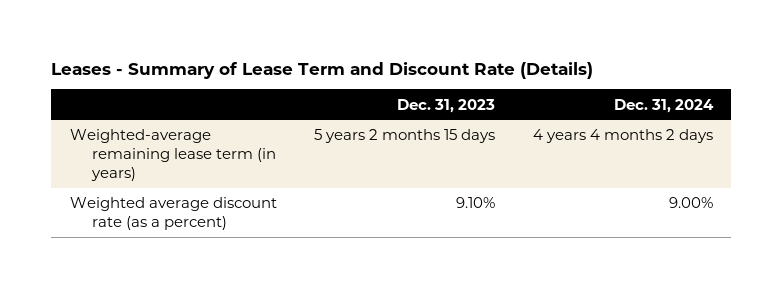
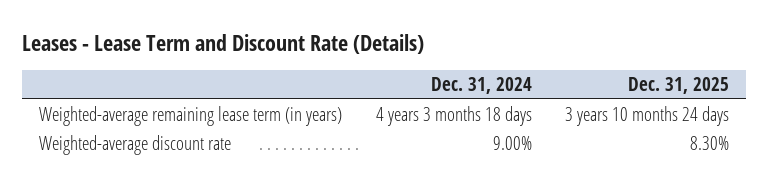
[51,61,594,79] Leases - Summary of Lease Term and Discount Rate (Details) -> [22,34,425,55] Leases - Lease Term and Discount Rate (Details)
[397,98,496,113] Dec. 31, 2023 -> none
none -> [628,76,730,94] Dec. 31, 2025
[532,129,713,144] 4 years 4 months 2 days -> [375,106,532,127] 4 years 3 months 18 days
[70,197,278,231] Weighted average discount rate (as a percent) -> [39,135,232,156] Weighted-average discount rate

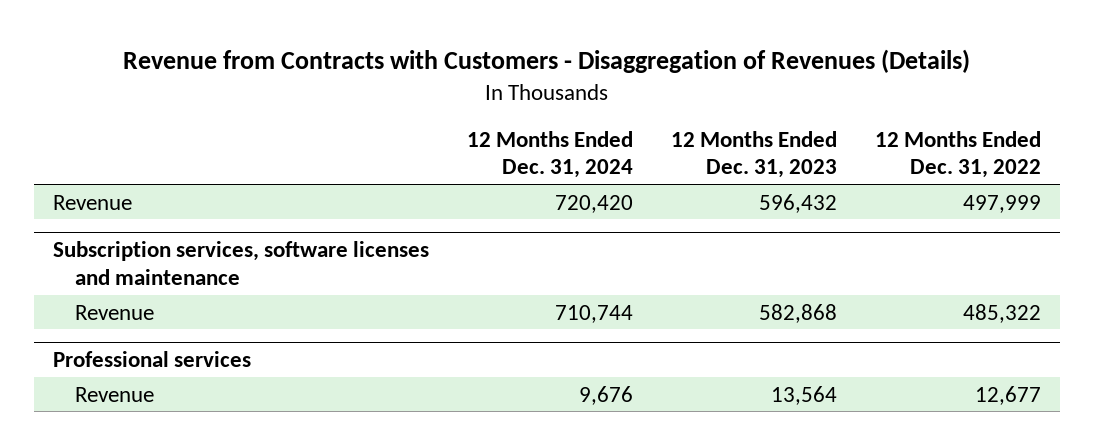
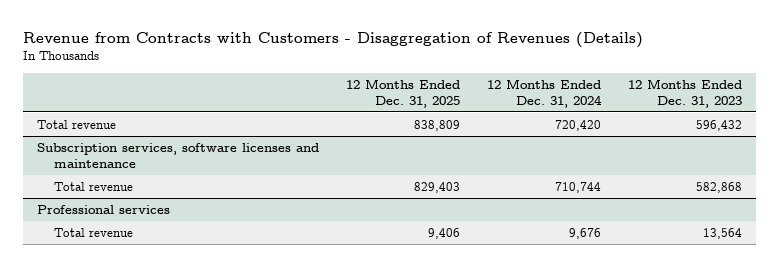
[874,130,1041,179] 12 Months Ended Dec. 31, 2022 -> none
none -> [346,78,461,108] 12 Months Ended Dec. 31, 2025
[53,194,133,210] Revenue -> [36,119,116,129] Total revenue
[74,304,154,320] Revenue -> [54,181,134,191] Total revenue
[74,386,154,402] Revenue -> [54,227,134,237] Total revenue

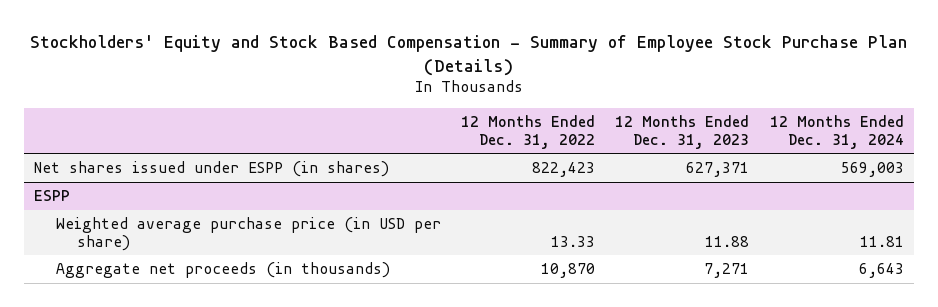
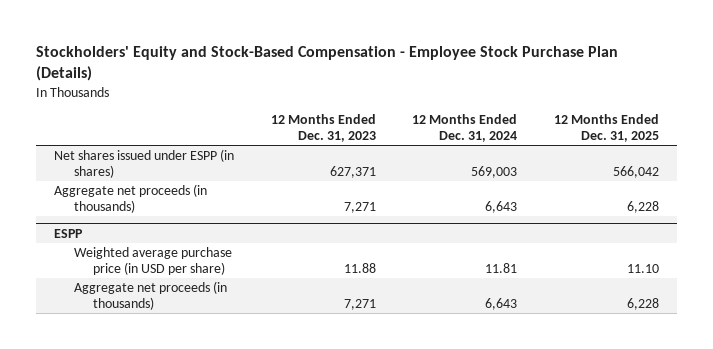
[29,34,907,76] Stockholders' Equity and Stock Based Compensation - Summary of Employee Stock Purchase Plan (Details) -> [35,45,618,82] Stockholders' Equity and Stock-Based Compensation - Employee Stock Purchase Plan (Details)
[460,114,595,149] 12 Months Ended Dec. 31, 2022 -> none
none -> [554,114,660,143] 12 Months Ended Dec. 31, 2025
none -> [54,184,208,214] Aggregate net proceeds (in thousands)

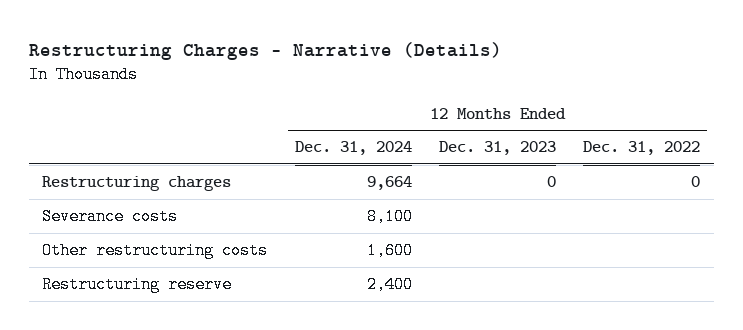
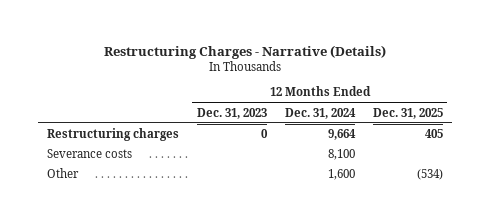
[583,141,701,156] Dec. 31, 2022 -> none
none -> [372,107,443,119] Dec. 31, 2025
[42,276,233,294] Restructuring reserve -> none
[42,242,269,260] Other restructuring costs -> [46,168,79,179] Other

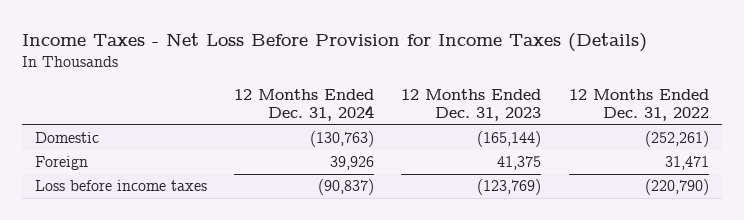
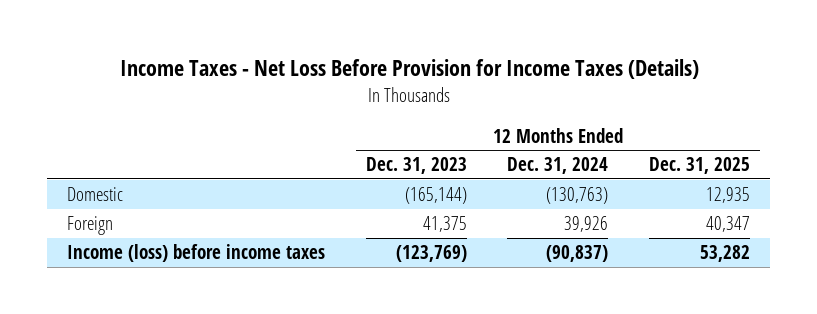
[568,88,709,121] 12 Months Ended Dec. 31, 2022 -> none
none -> [649,157,751,175] Dec. 31, 2025
[35,180,208,192] Loss before income taxes -> [67,244,326,263] Income (loss) before income taxes

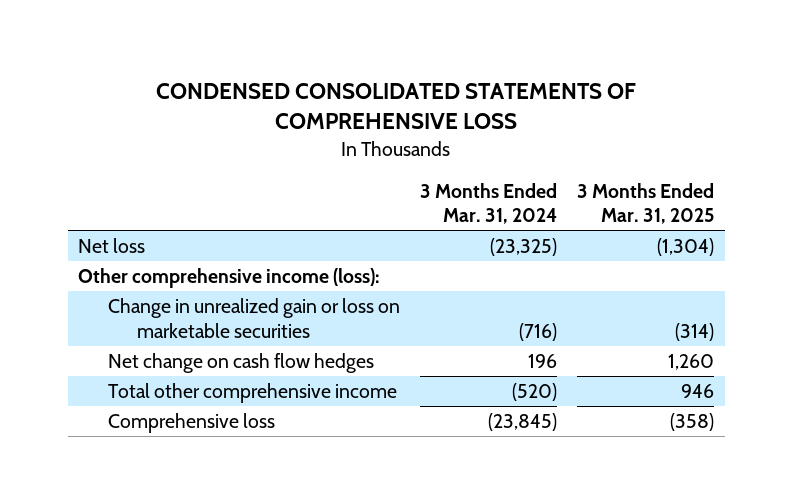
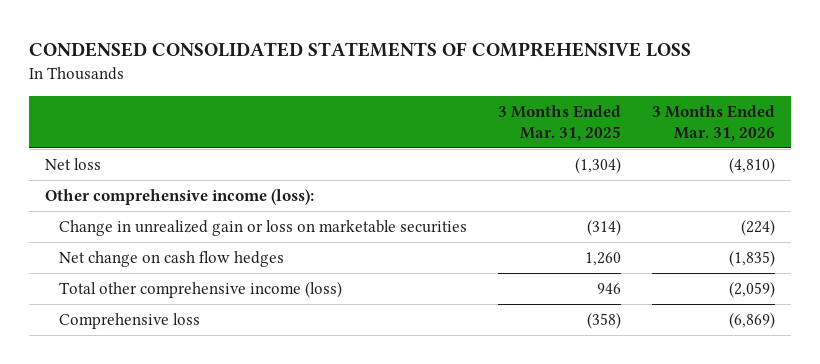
[420,182,558,225] 3 Months Ended Mar. 31, 2024 -> none
none -> [652,105,776,141] 3 Months Ended Mar. 31, 2026
[107,382,397,403] Total other comprehensive income -> [59,280,343,298] Total other comprehensive income (loss)

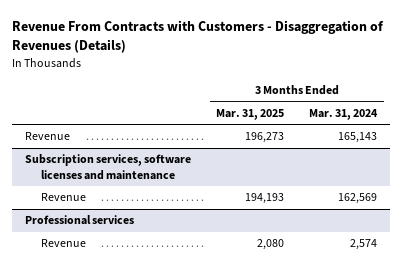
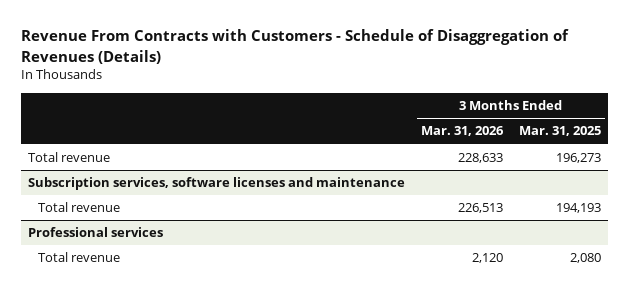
[12,20,385,54] Revenue From Contracts with Customers - Disaggregation of Revenues (Details) -> [20,29,569,64] Revenue From Contracts with Customers - Schedule of Disaggregation of Revenues (Details)
[309,109,379,121] Mar. 31, 2024 -> none
none -> [421,126,505,137] Mar. 31, 2026
[24,132,70,141] Revenue -> [28,152,111,163] Total revenue
[40,193,86,202] Revenue -> [37,202,120,213] Total revenue
[40,239,86,248] Revenue -> [37,252,120,263] Total revenue

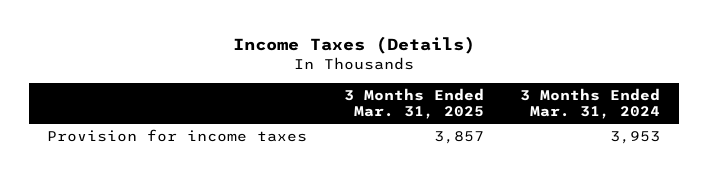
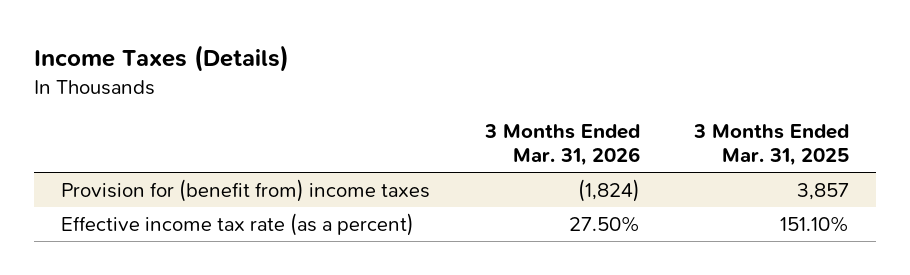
[520,87,661,119] 3 Months Ended Mar. 31, 2024 -> none
none -> [483,124,640,167] 3 Months Ended Mar. 31, 2026
[46,128,307,142] Provision for income taxes -> [61,178,431,202] Provision for (benefit from) income taxes
none -> [61,212,415,236] Effective income tax rate (as a percent)

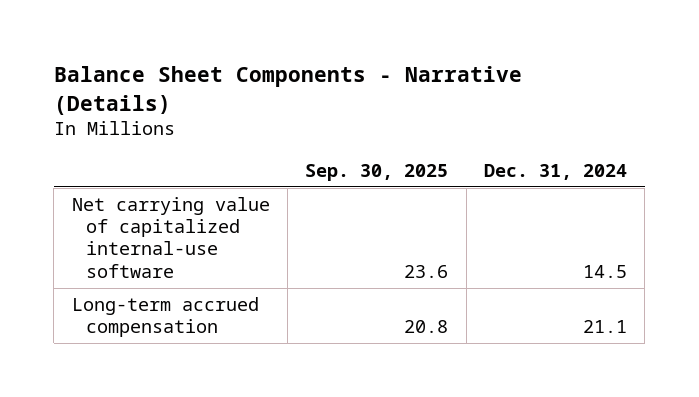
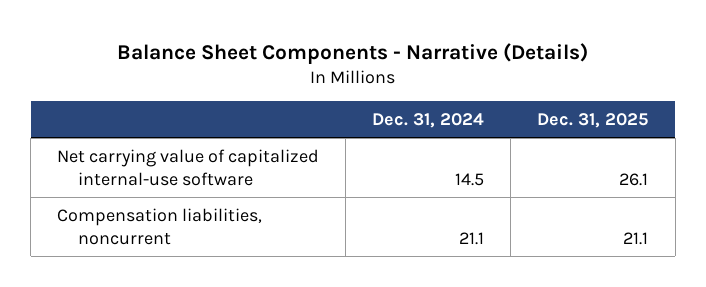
[305,163,449,181] Sep. 30, 2025 -> none
none -> [537,112,649,128] Dec. 31, 2025
[71,297,259,338] Long-term accrued compensation -> [57,207,263,245] Compensation liabilities, noncurrent

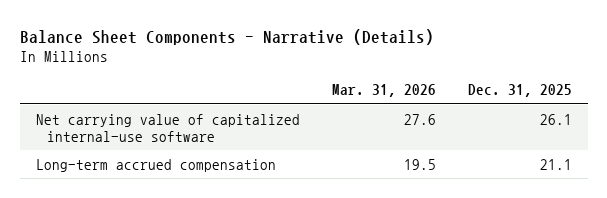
[372,112,485,128] Dec. 31, 2024 -> none
none -> [331,84,436,98] Mar. 31, 2026
[57,207,263,245] Compensation liabilities, noncurrent -> [35,158,276,172] Long-term accrued compensation

